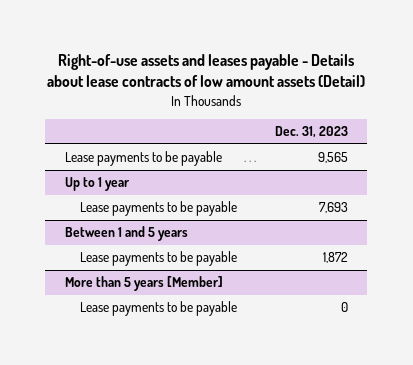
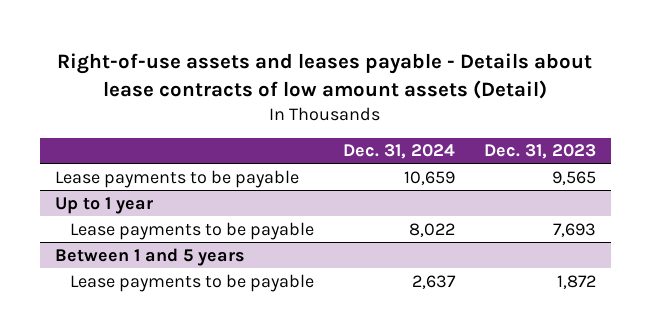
none -> [343,144,456,160] Dec. 31, 2024
[64,276,223,292] More than 5 years [Member] -> none
[79,301,237,317] Lease payments to be payable -> none

